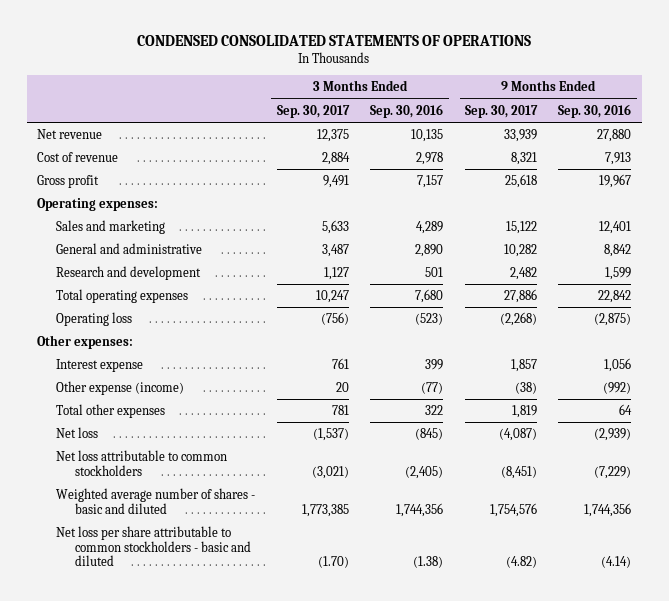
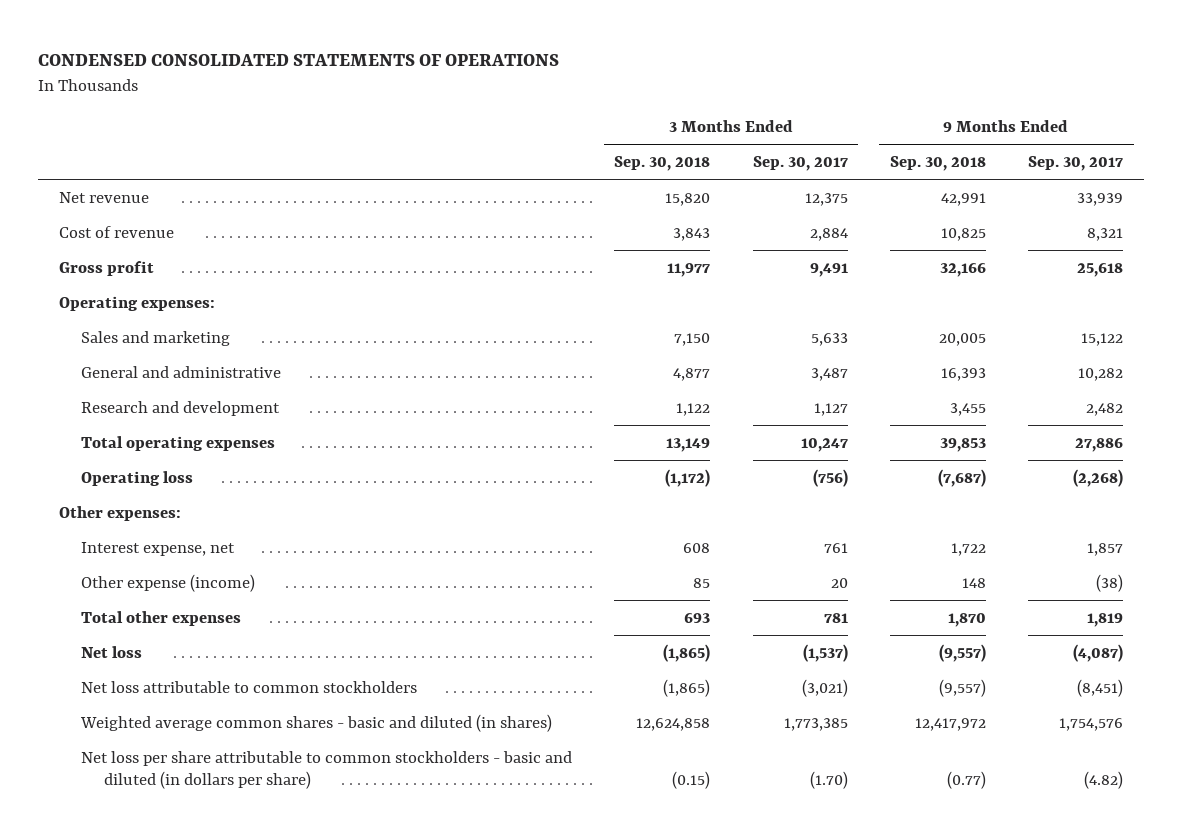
[370,103,444,118] Sep. 30, 2016 -> none
[558,103,632,118] Sep. 30, 2016 -> none
none -> [614,155,711,171] Sep. 30, 2018
none -> [889,155,986,171] Sep. 30, 2018
[56,358,144,372] Interest expense -> [81,541,236,556] Interest expense, net
[56,487,256,514] Weighted average number of shares - basic and diluted -> [80,713,553,732] Weighted average common shares - basic and diluted (in shares)
[56,525,252,567] Net loss per share attributable to common stockholders - basic and diluted -> [81,750,573,789] Net loss per share attributable to common stockholders - basic and diluted (in dollars per share)

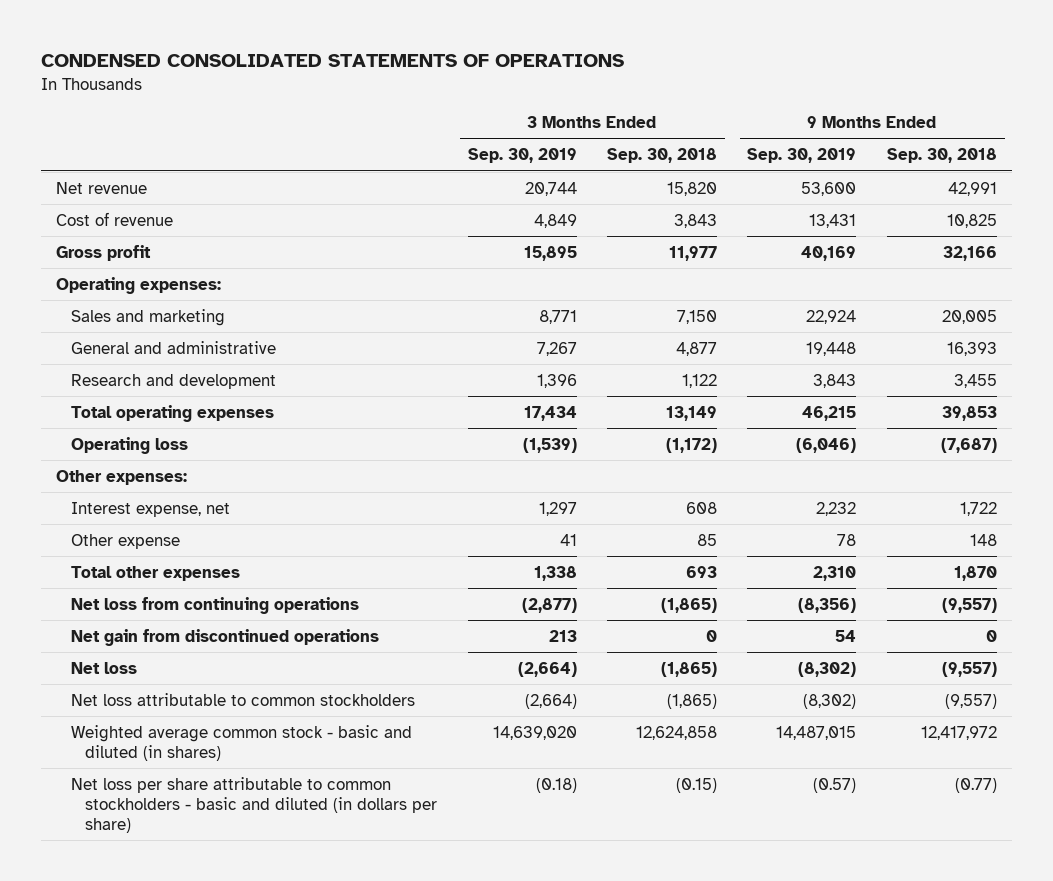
[752,155,848,171] Sep. 30, 2017 -> none
[1028,155,1124,171] Sep. 30, 2017 -> none
none -> [467,148,577,164] Sep. 30, 2019
none -> [747,148,857,164] Sep. 30, 2019
[81,573,256,592] Other expense (income) -> [70,533,180,549] Other expense
none -> [70,596,359,614] Net loss from continuing operations
none -> [70,628,379,646] Net gain from discontinued operations
[80,713,553,732] Weighted average common shares - basic and diluted (in shares) -> [70,724,412,761] Weighted average common stock - basic and diluted (in shares)

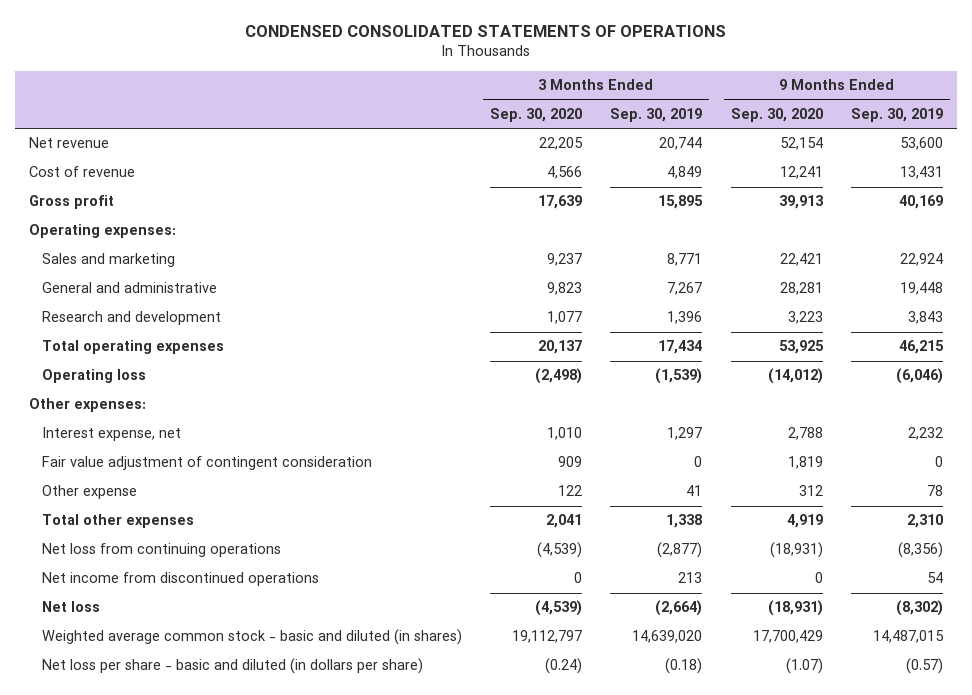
[607,148,718,164] Sep. 30, 2018 -> none
[886,148,997,164] Sep. 30, 2018 -> none
none -> [490,107,583,122] Sep. 30, 2020
none -> [730,107,823,122] Sep. 30, 2020
none -> [41,456,372,471] Fair value adjustment of contingent consideration
[70,628,379,646] Net gain from discontinued operations -> [41,572,319,587] Net income from discontinued operations
[70,692,415,706] Net loss attributable to common stockholders -> none
[70,776,438,833] Net loss per share attributable to common stockholders - basic and diluted (in dollars per share) -> [41,658,423,675] Net loss per share - basic and diluted (in dollars per share)

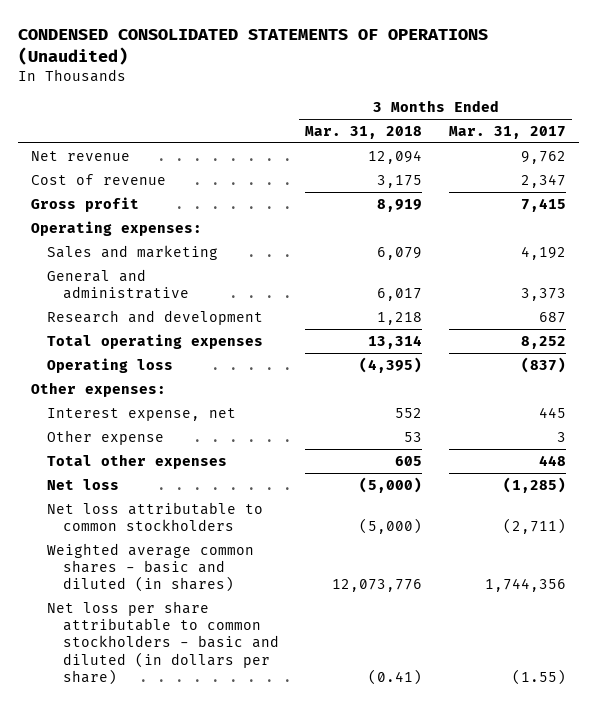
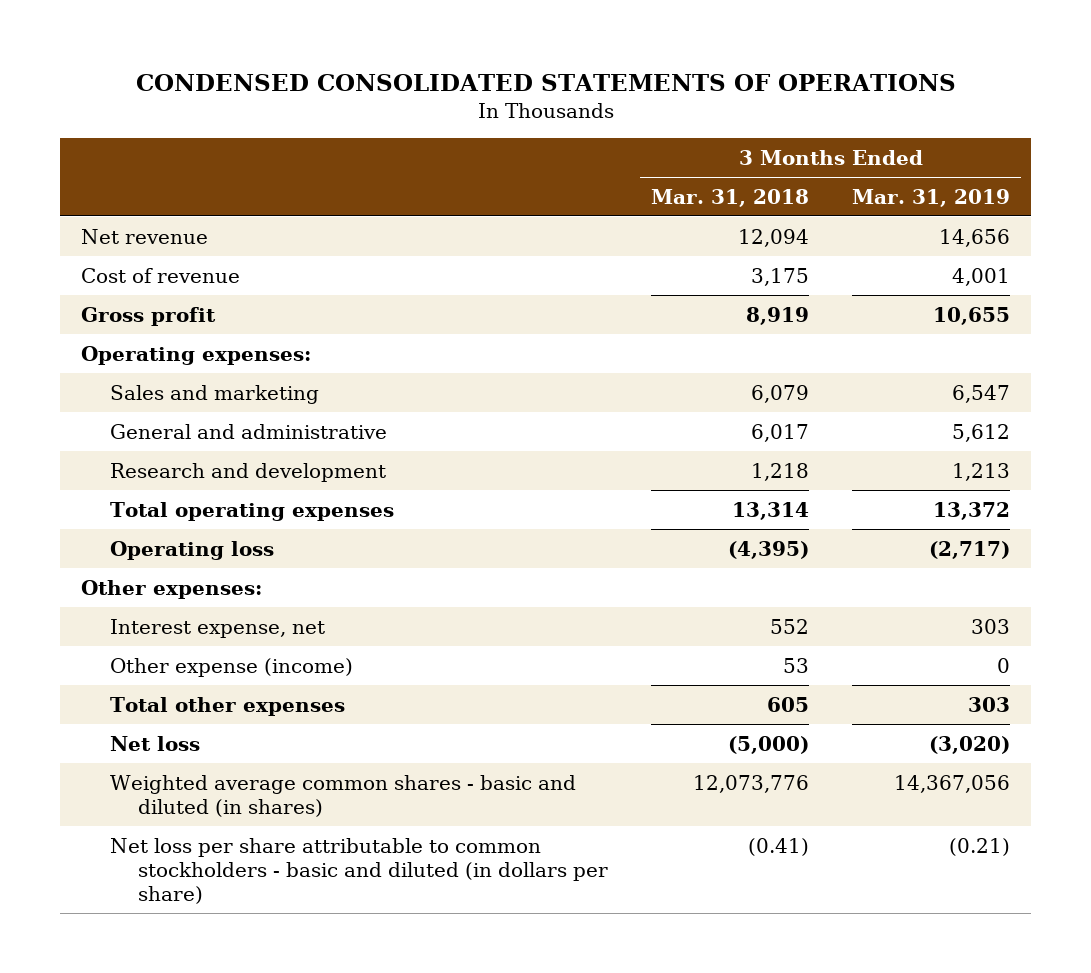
[17,28,488,65] CONDENSED CONSOLIDATED STATEMENTS OF OPERATIONS (Unaudited) -> [135,74,956,92] CONDENSED CONSOLIDATED STATEMENTS OF OPERATIONS
[448,125,566,139] Mar. 31, 2017 -> none
none -> [851,188,1010,207] Mar. 31, 2019
[47,429,165,445] Other expense -> [109,657,353,677] Other expense (income)
[47,501,264,532] Net loss attributable to common stockholders -> none

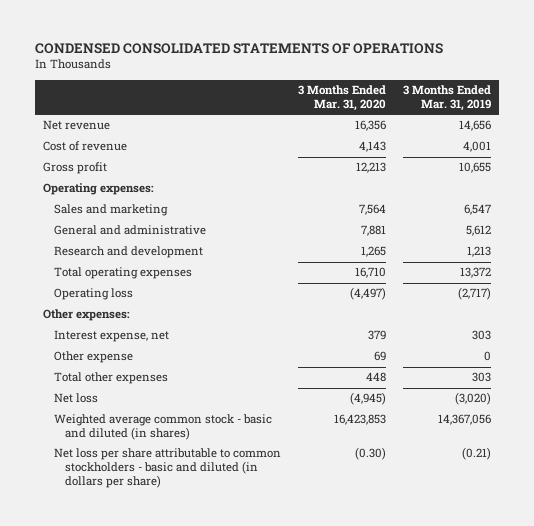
[651,188,810,207] Mar. 31, 2018 -> none
none -> [297,85,386,112] 3 Months Ended Mar. 31, 2020
[109,657,353,677] Other expense (income) -> [54,351,134,364] Other expense
[109,774,576,817] Weighted average common shares - basic and diluted (in shares) -> [54,414,273,441] Weighted average common stock - basic and diluted (in shares)

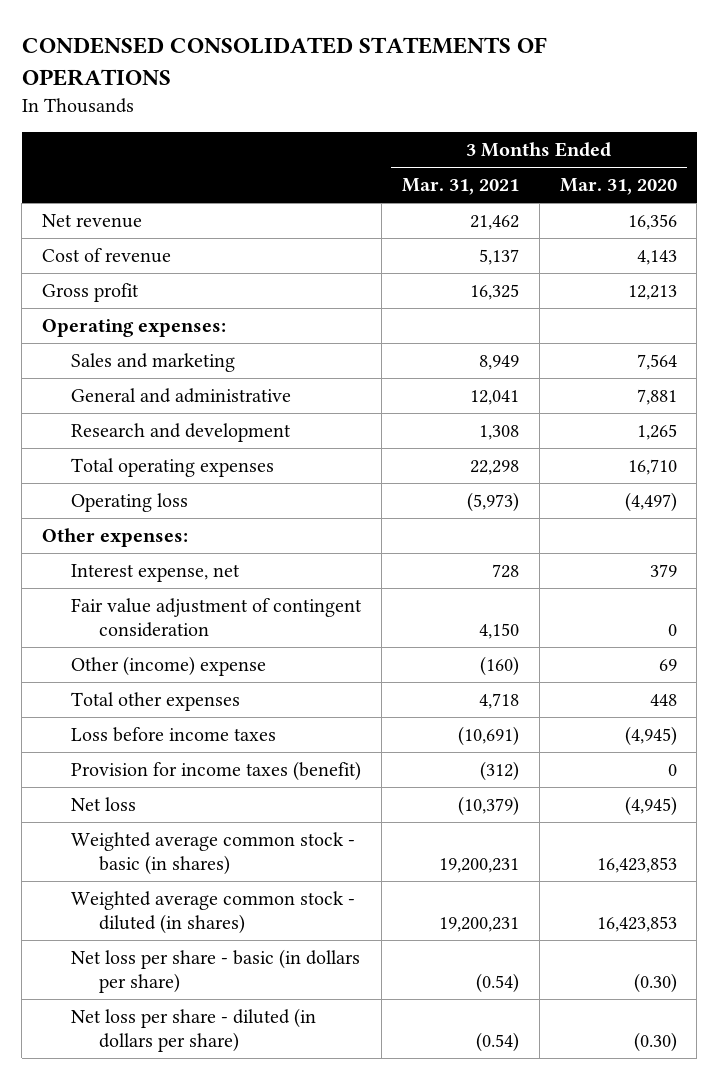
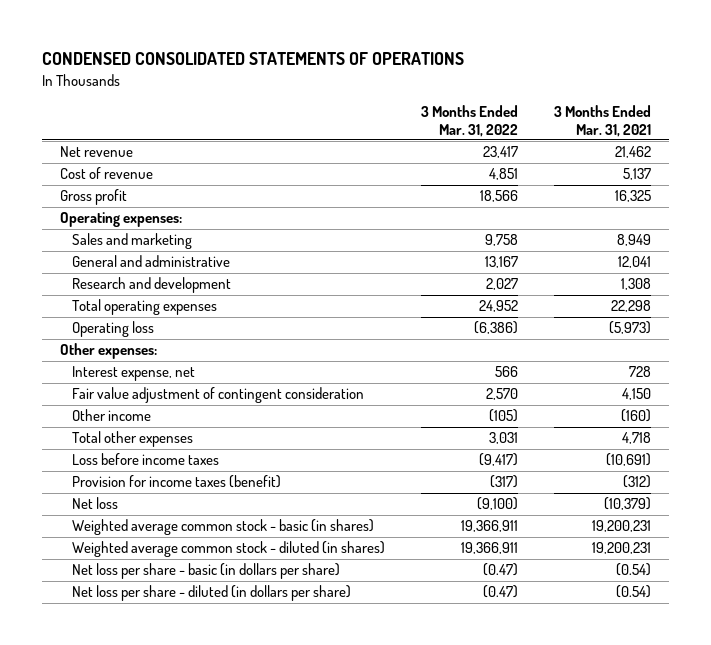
[559,178,677,196] Mar. 31, 2020 -> none
none -> [420,104,518,137] 3 Months Ended Mar. 31, 2022
[70,656,266,677] Other (income) expense -> [71,409,151,422] Other income

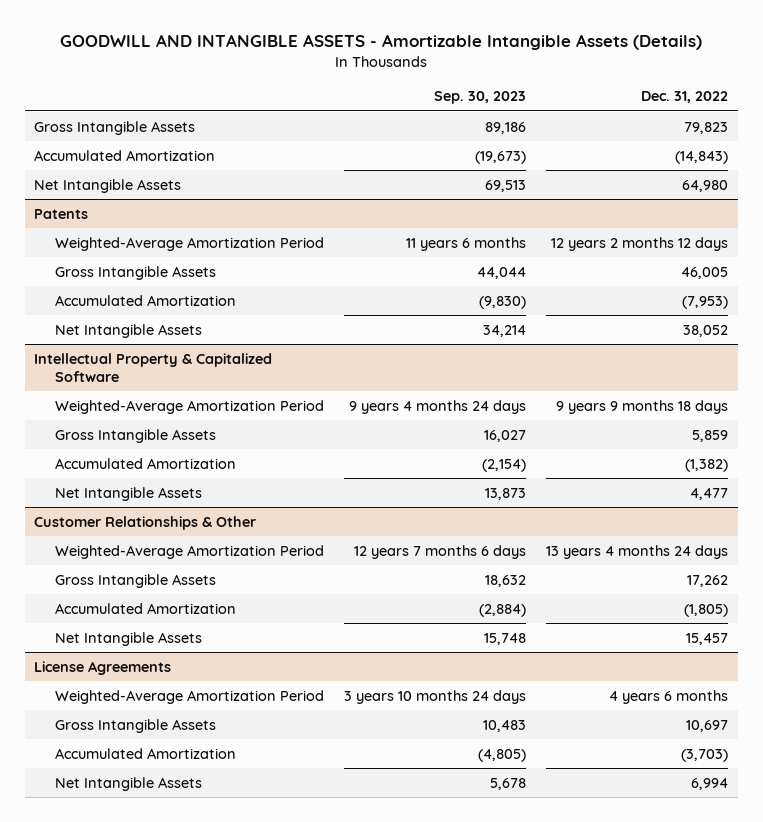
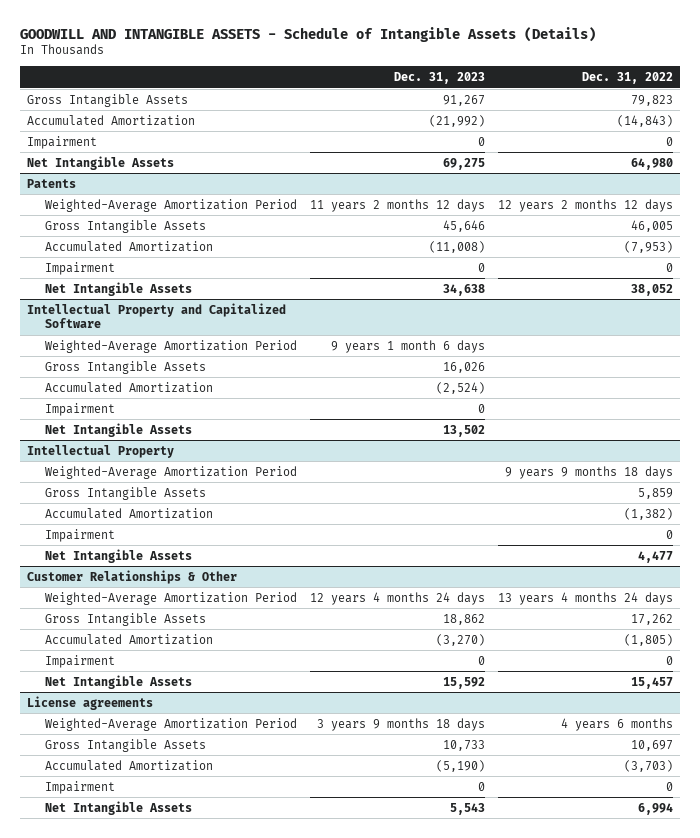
[60,34,703,51] GOODWILL AND INTANGIBLE ASSETS - Amortizable Intangible Assets (Details) -> [20,26,597,42] GOODWILL AND INTANGIBLE ASSETS - Schedule of Intangible Assets (Details)
[434,91,527,105] Sep. 30, 2023 -> none
none -> [393,72,485,85] Dec. 31, 2023
none -> [27,135,98,149] Impairment
none -> [44,261,115,275] Impairment
[34,352,273,382] Intellectual Property & Capitalized Software -> [27,302,287,329] Intellectual Property and Capitalized Software
none -> [44,339,297,353] Weighted-Average Amortization Period
none -> [44,360,206,374] Gross Intangible Assets
none -> [44,381,213,393] Accumulated Amortization
none -> [44,402,115,416] Impairment
none -> [44,422,192,437] Net Intangible Assets
none -> [27,444,175,458] Intellectual Property
none -> [44,528,115,542] Impairment
none -> [44,654,115,668] Impairment
[34,660,172,675] License Agreements -> [27,695,154,710] License agreements
none -> [44,780,115,794] Impairment

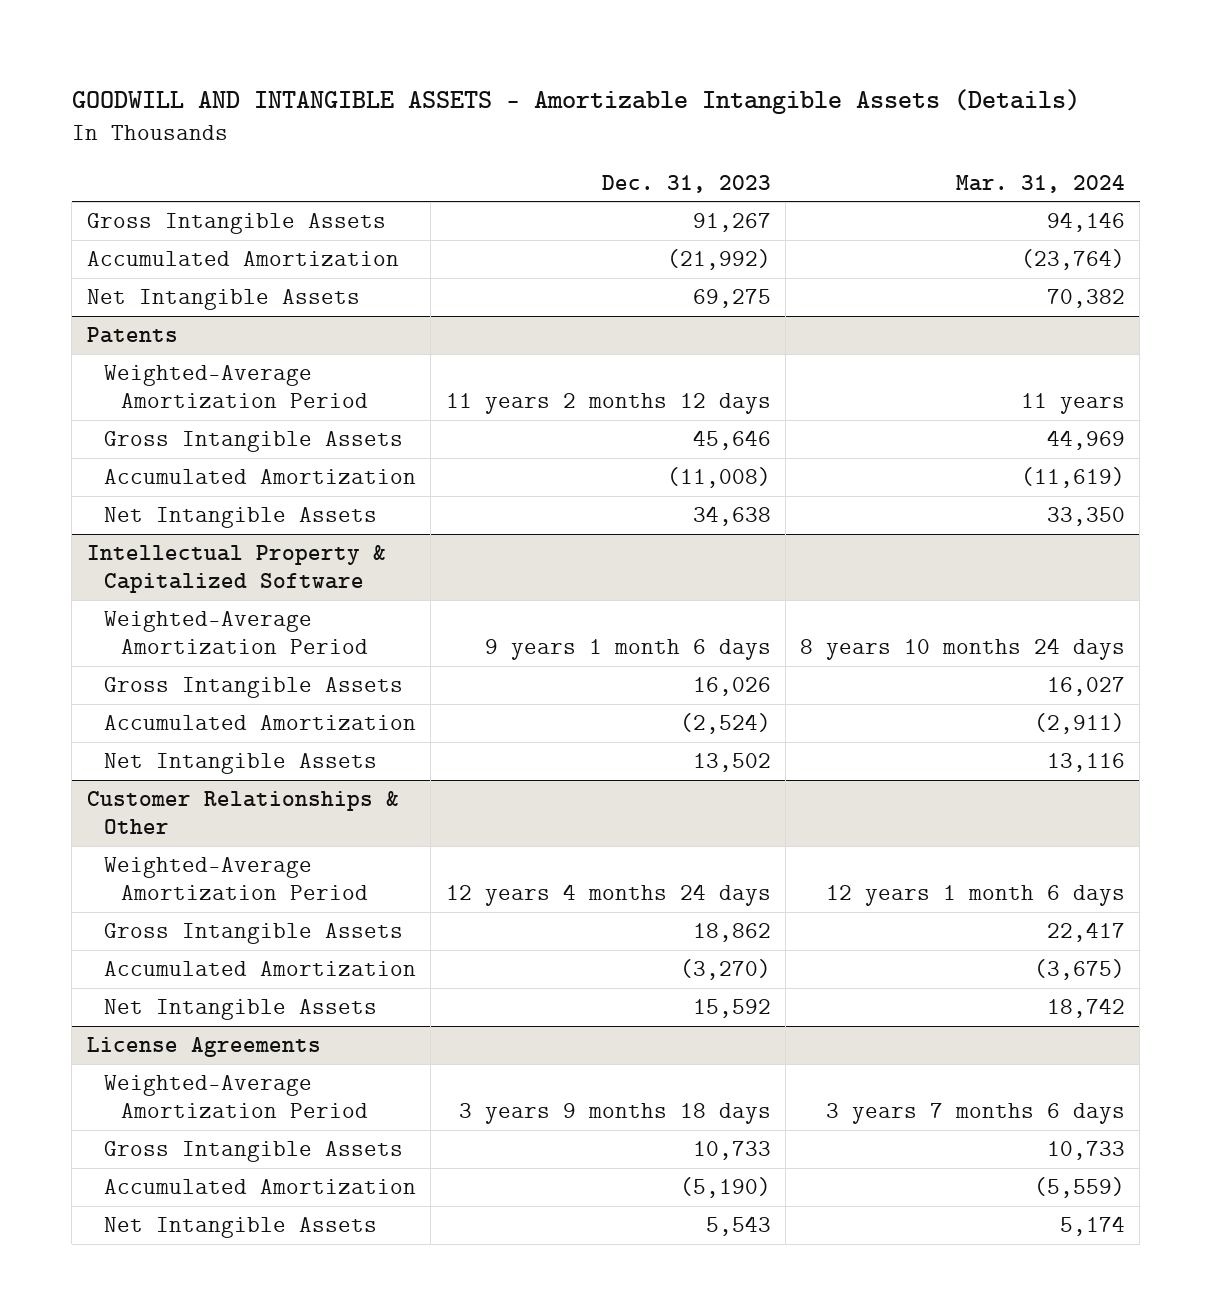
[20,26,597,42] GOODWILL AND INTANGIBLE ASSETS - Schedule of Intangible Assets (Details) -> [71,89,1080,115] GOODWILL AND INTANGIBLE ASSETS - Amortizable Intangible Assets (Details)
[581,72,673,85] Dec. 31, 2022 -> none
none -> [956,174,1126,193] Mar. 31, 2024
[27,135,98,149] Impairment -> none
[44,261,115,275] Impairment -> none
[27,302,287,329] Intellectual Property and Capitalized Software -> [86,544,386,594] Intellectual Property & Capitalized Software
[44,402,115,416] Impairment -> none
[27,444,175,458] Intellectual Property -> none
[44,465,297,479] Weighted-Average Amortization Period -> none
[44,486,206,500] Gross Intangible Assets -> none
[44,507,213,519] Accumulated Amortization -> none
[44,528,115,542] Impairment -> none
[44,548,192,563] Net Intangible Assets -> none
[44,654,115,668] Impairment -> none
[27,695,154,710] License agreements -> [86,1036,321,1057] License Agreements
[44,780,115,794] Impairment -> none

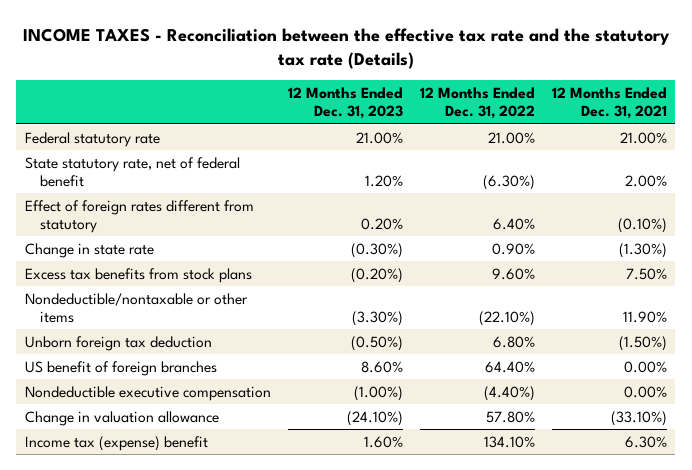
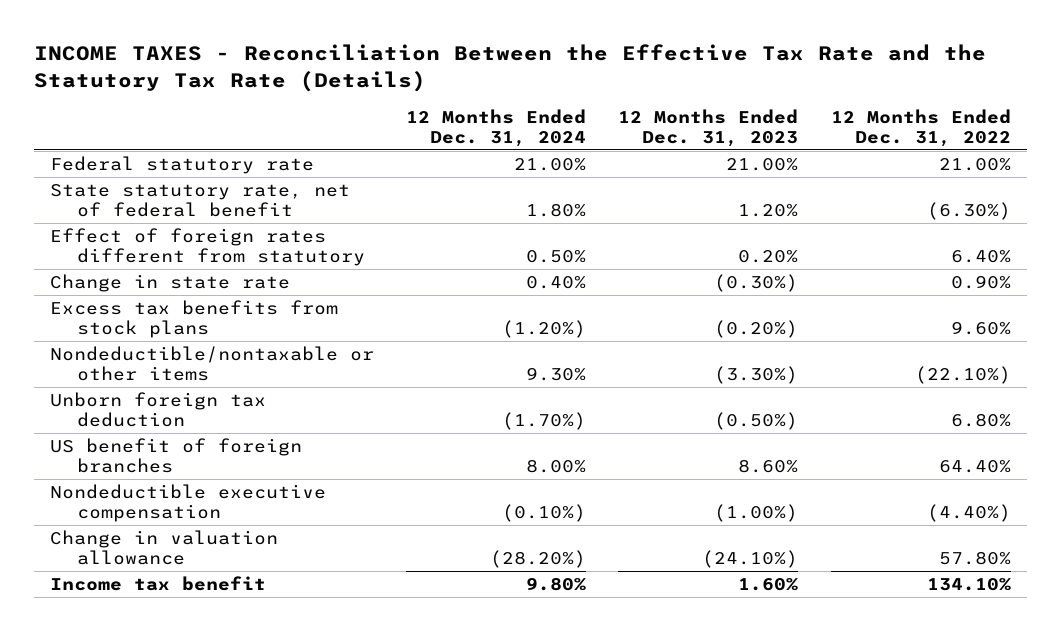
[22,27,670,69] INCOME TAXES - Reconciliation between the effective tax rate and the statutory tax rate (Details) -> [33,44,986,92] INCOME TAXES - Reconciliation Between the Effective Tax Rate and the Statutory Tax Rate (Details)
[551,86,667,120] 12 Months Ended Dec. 31, 2021 -> none
none -> [406,108,587,147] 12 Months Ended Dec. 31, 2024
[24,435,208,451] Income tax (expense) benefit -> [49,575,266,591] Income tax benefit

